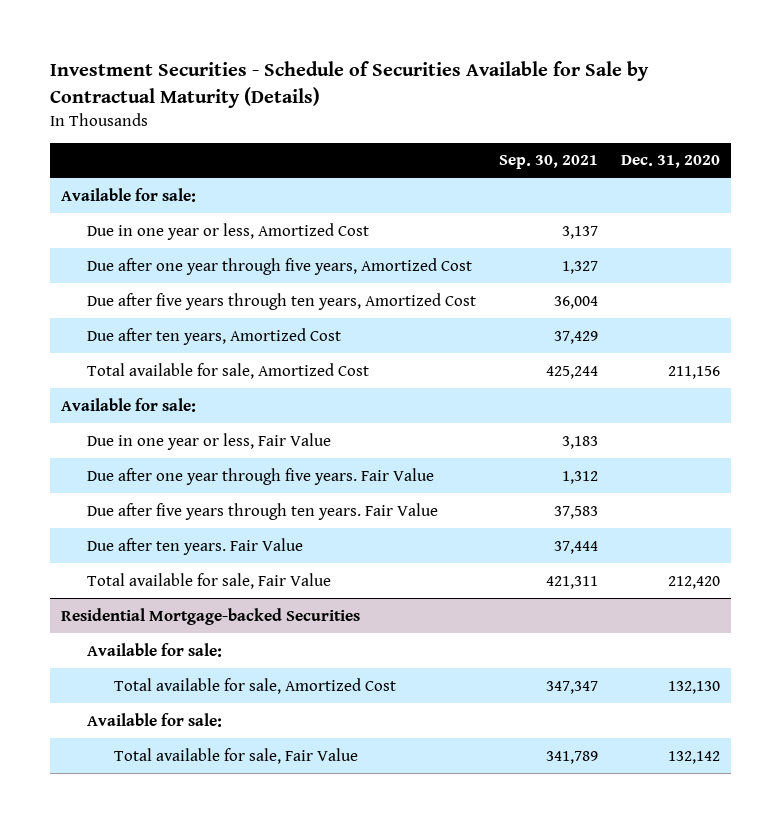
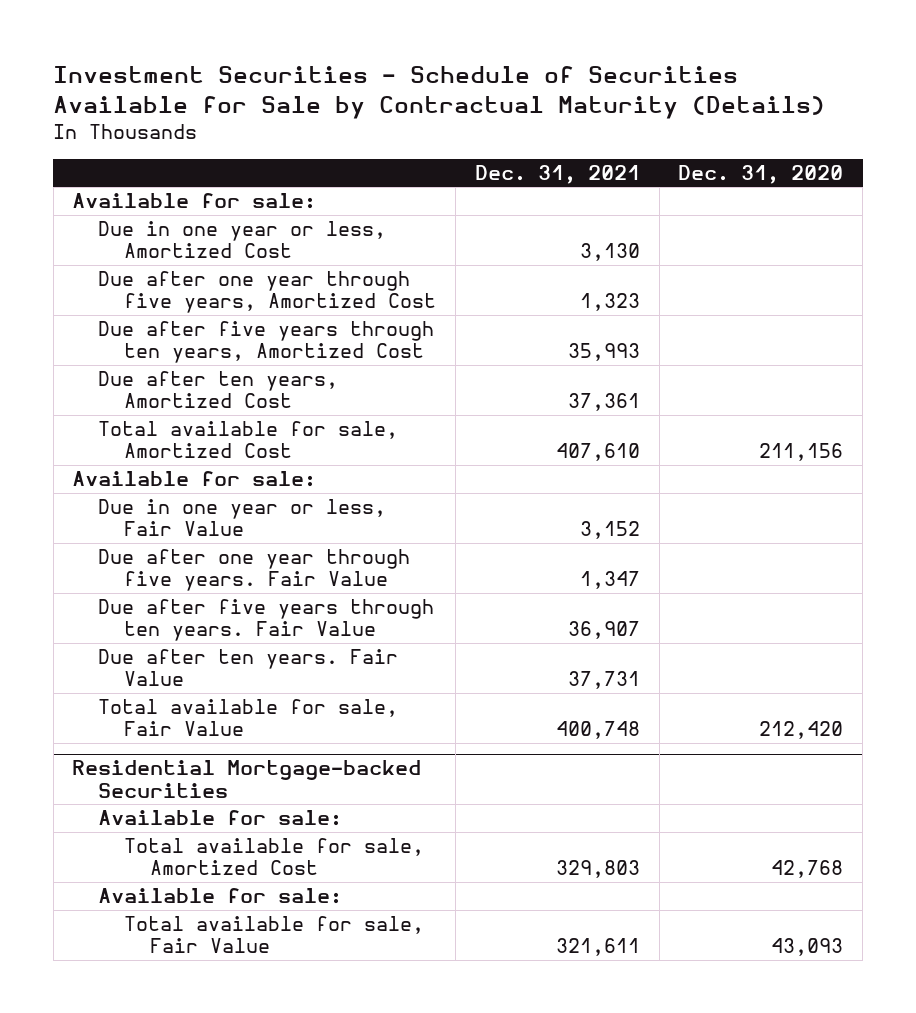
[498,155,598,170] Sep. 30, 2021 -> none
none -> [474,164,640,184] Dec. 31, 2021
[667,680,720,694] 132,130 -> [771,860,844,879] 42,768
[667,750,720,764] 132,142 -> [771,938,844,957] 43,093

